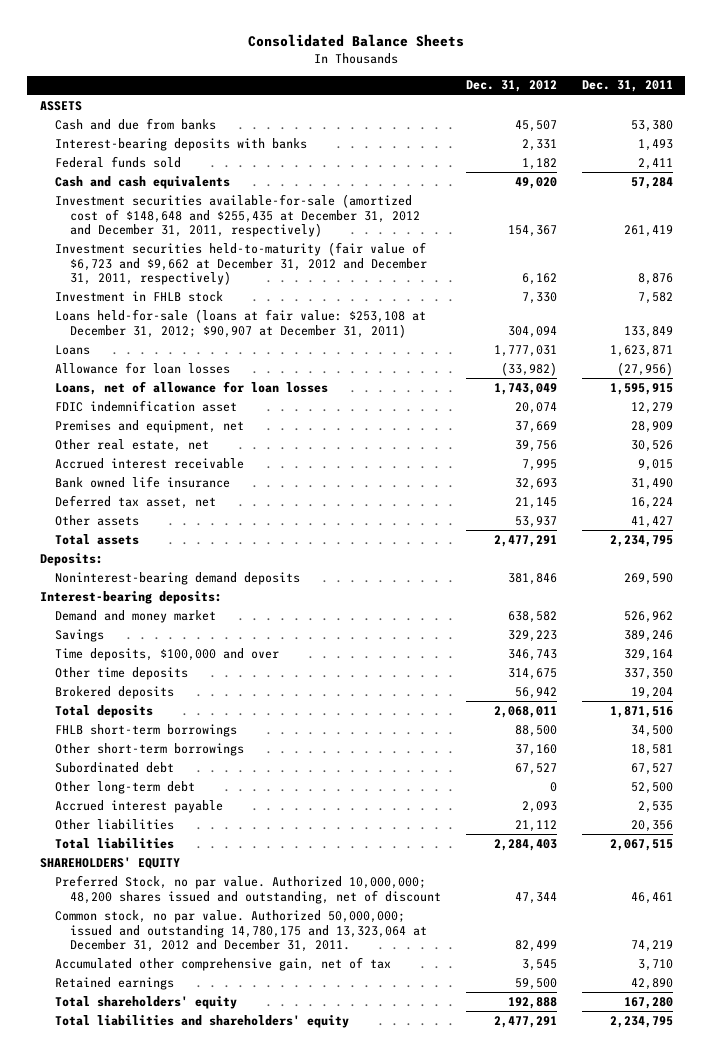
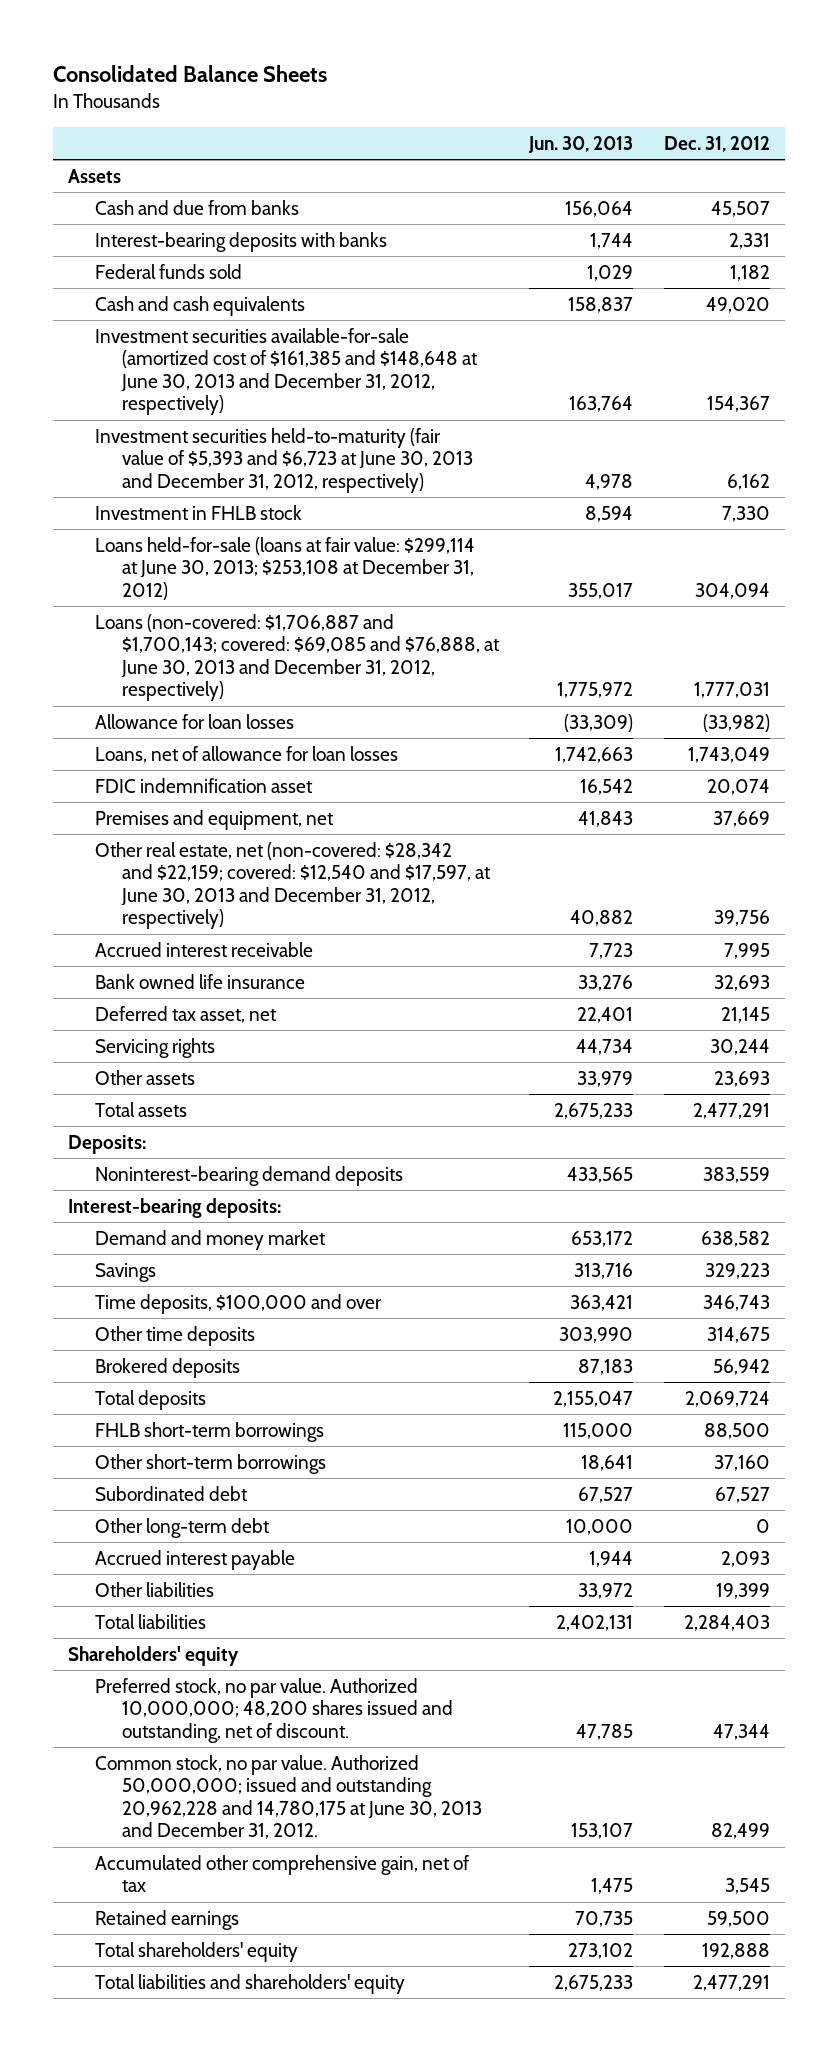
[581,80,673,93] Dec. 31, 2011 -> none
none -> [528,135,634,153] Jun. 30, 2013
[39,100,82,111] ASSETS -> [67,168,121,183] Assets
[55,193,421,238] Investment securities available-for-sale (amortized cost of $148,648 and $255,435 at December 31, 2012 and December 31, 2011, respectively) -> [95,327,479,416] Investment securities available-for-sale (amortized cost of $161,385 and $148,648 at June 30, 2013 and December 31, 2012, respectively)
[55,241,428,286] Investment securities held-to-maturity (fair value of $6,723 and $9,662 at December 31, 2012 and December 31, 2011, respectively) -> [95,427,474,493] Investment securities held-to-maturity (fair value of $5,393 and $6,723 at June 30, 2013 and December 31, 2012, respectively)
[55,308,427,338] Loans held-for-sale (loans at fair value: $253,108 at December 31, 2012; $90,907 at December 31, 2011) -> [95,536,476,600] Loans held-for-sale (loans at fair value: $299,114 at June 30, 2013; $253,108 at December 31, 2012)
[55,344,91,355] Loans -> [95,613,501,702] Loans (non-covered: $1,706,887 and $1,700,143; covered: $69,085 and $76,888, at June 30, 2013 and December 31, 2012, respectively)
[55,438,210,452] Other real estate, net -> [95,841,492,930] Other real estate, net (non-covered: $28,342 and $22,159; covered: $12,540 and $17,597, at June 30, 2013 and December 31, 2012, respectively)
none -> [95,1037,216,1058] Servicing rights
[515,515,558,528] 53,937 -> [713,1070,770,1087] 23,693
[508,572,558,585] 381,846 -> [702,1166,770,1183] 383,559
[494,705,558,718] 2,068,011 -> [684,1390,770,1407] 2,069,724
[515,819,558,832] 21,112 -> [715,1582,770,1599] 19,399
[39,856,180,869] SHAREHOLDERS' EQUITY -> [67,1645,239,1666] Shareholders' equity
[55,874,442,904] Preferred Stock, no par value. Authorized 10,000,000; 48,200 shares issued and outstanding, net of discount -> [95,1677,454,1743] Preferred stock, no par value. Authorized 10,000,000; 48,200 shares issued and outstanding, net of discount.
[55,909,428,953] Common stock, no par value. Authorized 50,000,000; issued and outstanding 14,780,175 and 13,323,064 at December 31, 2012 and December 31, 2011. -> [95,1754,483,1840] Common stock, no par value. Authorized 50,000,000; issued and outstanding 20,962,228 and 14,780,175 at June 30, 2013 and December 31, 2012.

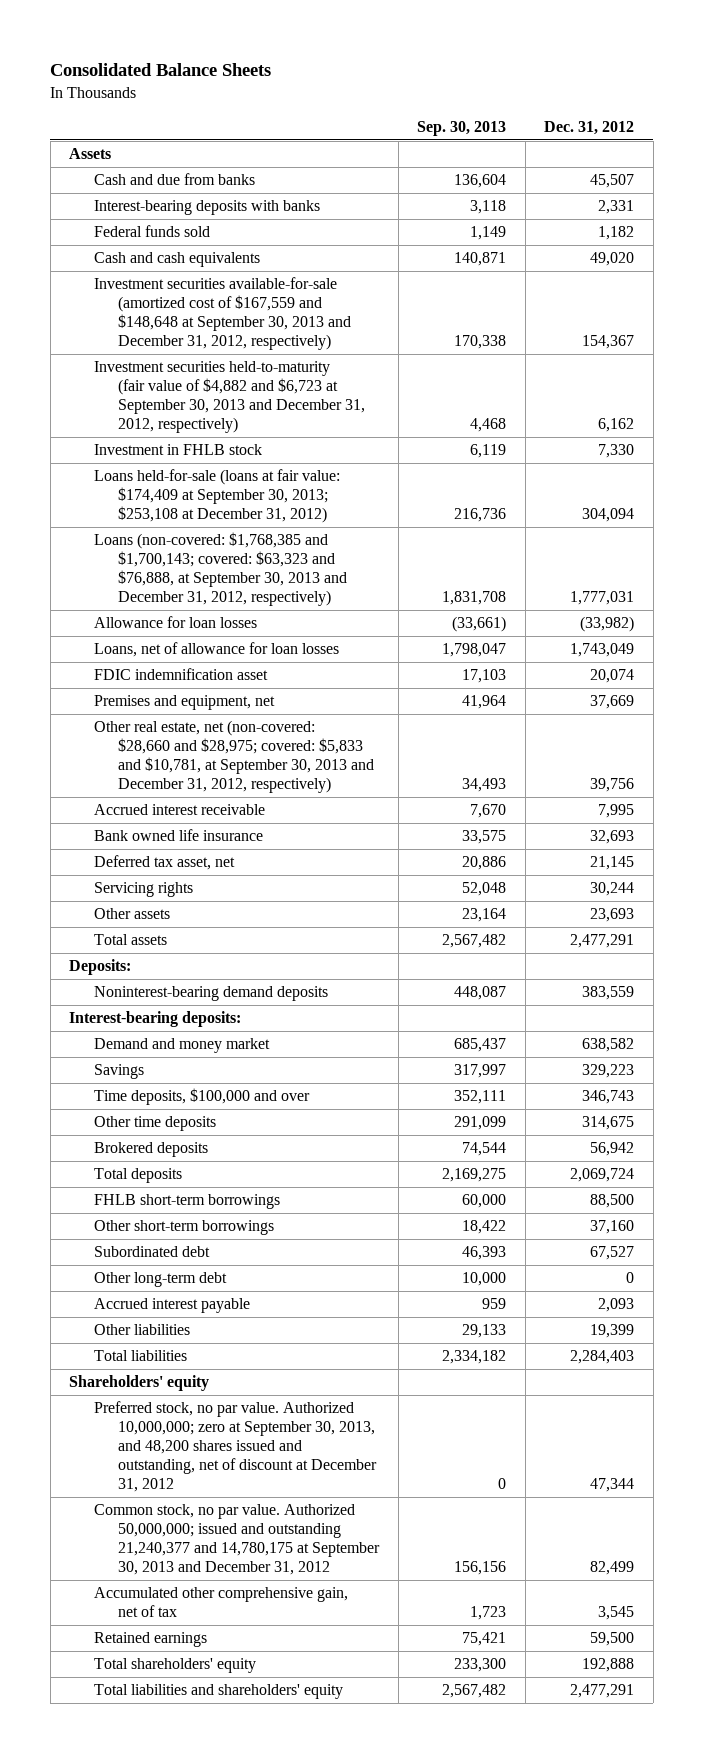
[528,135,634,153] Jun. 30, 2013 -> none
none -> [417,120,507,136] Sep. 30, 2013
[95,327,479,416] Investment securities available-for-sale (amortized cost of $161,385 and $148,648 at June 30, 2013 and December 31, 2012, respectively) -> [93,277,352,351] Investment securities available-for-sale (amortized cost of $167,559 and $148,648 at September 30, 2013 and December 31, 2012, respectively)
[95,427,474,493] Investment securities held-to-maturity (fair value of $5,393 and $6,723 at June 30, 2013 and December 31, 2012, respectively) -> [93,361,366,434] Investment securities held-to-maturity (fair value of $4,882 and $6,723 at September 30, 2013 and December 31, 2012, respectively)
[95,536,476,600] Loans held-for-sale (loans at fair value: $299,114 at June 30, 2013; $253,108 at December 31, 2012) -> [93,469,340,524] Loans held-for-sale (loans at fair value: $174,409 at September 30, 2013; $253,108 at December 31, 2012)
[95,613,501,702] Loans (non-covered: $1,706,887 and $1,700,143; covered: $69,085 and $76,888, at June 30, 2013 and December 31, 2012, respectively) -> [93,532,348,607] Loans (non-covered: $1,768,385 and $1,700,143; covered: $63,323 and $76,888, at September 30, 2013 and December 31, 2012, respectively)
[95,841,492,930] Other real estate, net (non-covered: $28,342 and $22,159; covered: $12,540 and $17,597, at June 30, 2013 and December 31, 2012, respectively) -> [93,720,375,794] Other real estate, net (non-covered: $28,660 and $28,975; covered: $5,833 and $10,781, at September 30, 2013 and December 31, 2012, respectively)
[95,1677,454,1743] Preferred stock, no par value. Authorized 10,000,000; 48,200 shares issued and outstanding, net of discount. -> [93,1401,378,1493] Preferred stock, no par value. Authorized 10,000,000; zero at September 30, 2013, and 48,200 shares issued and outstanding, net of discount at December 31, 2012
[95,1754,483,1840] Common stock, no par value. Authorized 50,000,000; issued and outstanding 20,962,228 and 14,780,175 at June 30, 2013 and December 31, 2012. -> [93,1504,381,1576] Common stock, no par value. Authorized 50,000,000; issued and outstanding 21,240,377 and 14,780,175 at September 30, 2013 and December 31, 2012

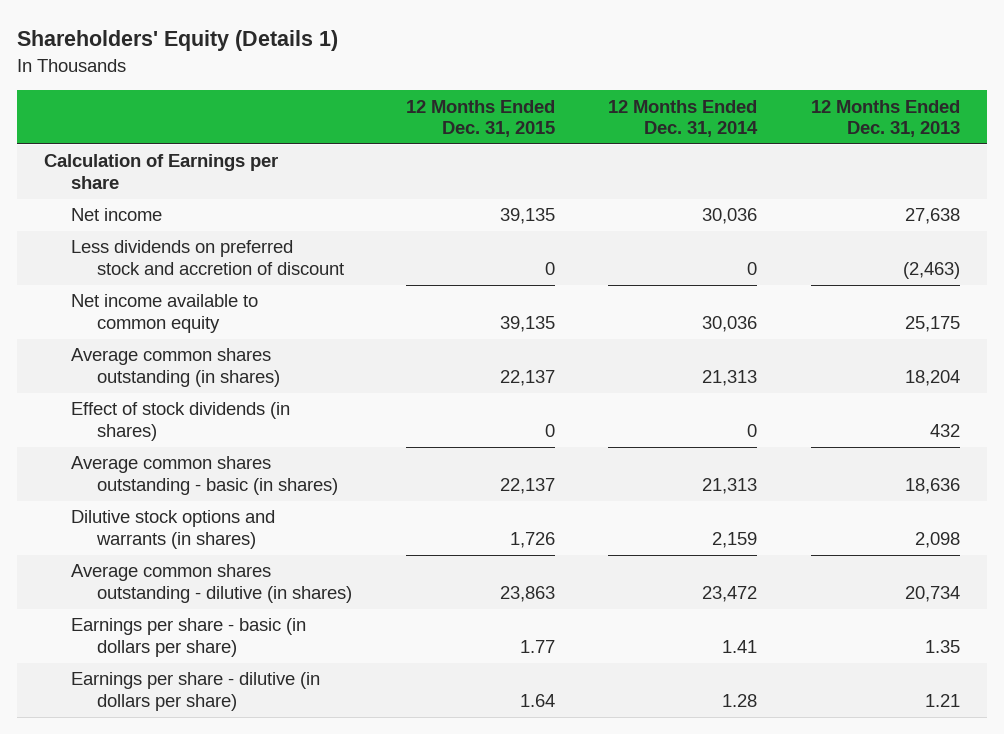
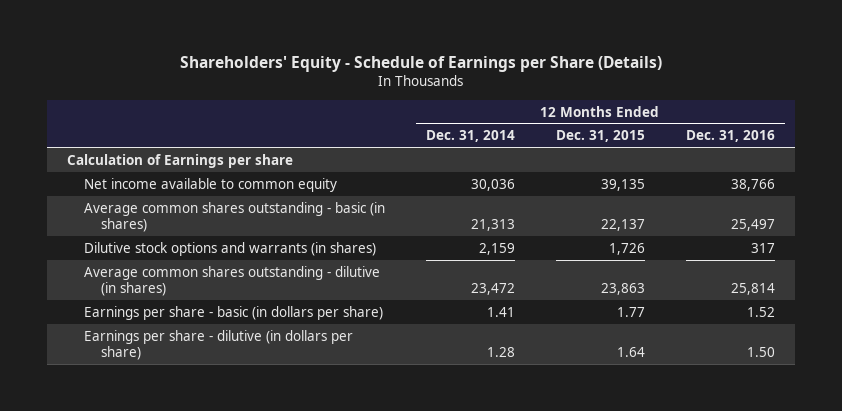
[17,30,339,52] Shareholders' Equity (Details 1) -> [179,56,662,73] Shareholders' Equity - Schedule of Earnings per Share (Details)
[810,99,960,138] 12 Months Ended Dec. 31, 2013 -> none
none -> [685,130,775,143] Dec. 31, 2016
[70,208,162,222] Net income -> none
[70,240,345,276] Less dividends on preferred stock and accretion of discount -> none
[70,348,281,388] Average common shares outstanding (in shares) -> none
[70,402,290,442] Effect of stock dividends (in shares) -> none

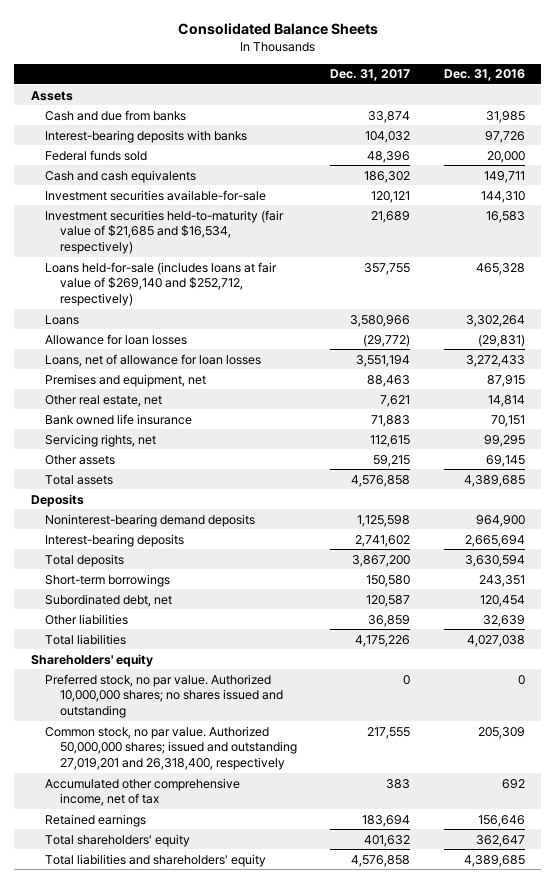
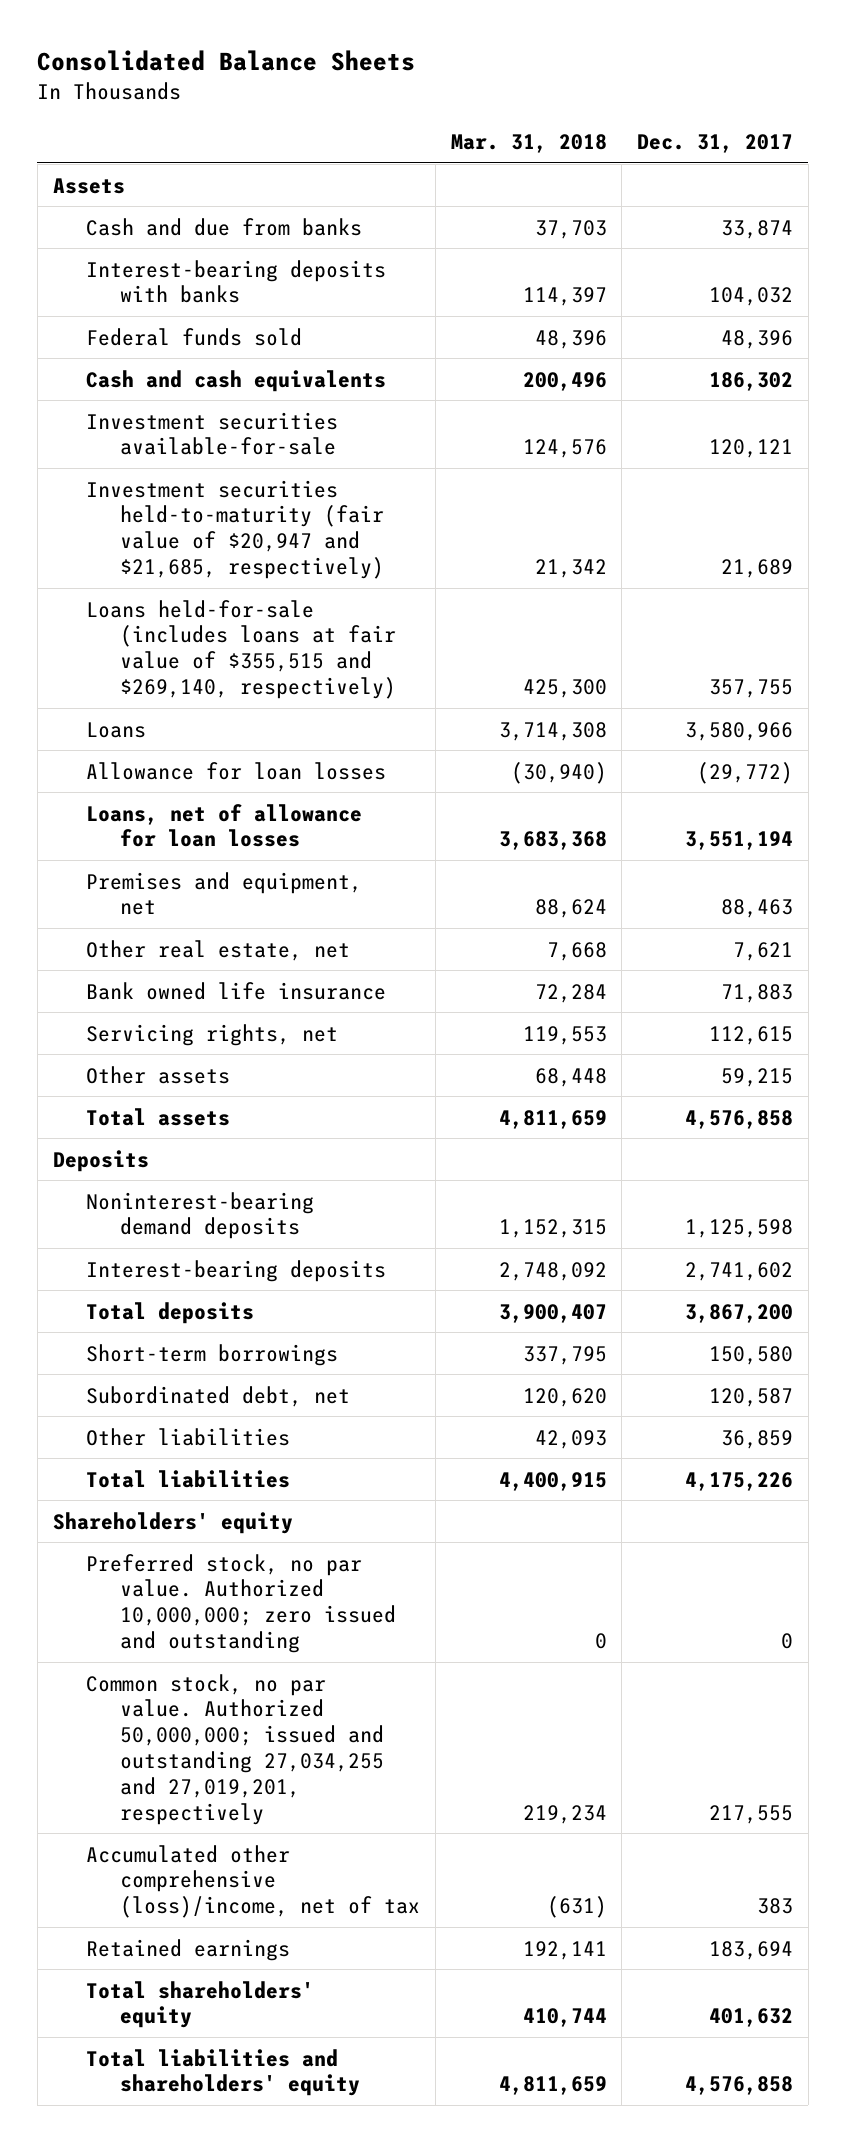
[443,69,525,82] Dec. 31, 2016 -> none
none -> [450,133,607,153] Mar. 31, 2018
[45,209,285,254] Investment securities held-to-maturity (fair value of $21,685 and $16,534, respectively) -> [86,479,385,580] Investment securities held-to-maturity (fair value of $20,947 and $21,685, respectively)
[45,261,278,306] Loans held-for-sale (includes loans at fair value of $269,140 and $252,712, respectively) -> [86,599,397,700] Loans held-for-sale (includes loans at fair value of $355,515 and $269,140, respectively)
[45,673,283,718] Preferred stock, no par value. Authorized 10,000,000 shares; no shares issued and outstanding -> [86,1553,397,1654] Preferred stock, no par value. Authorized 10,000,000; zero issued and outstanding
[45,725,297,770] Common stock, no par value. Authorized 50,000,000 shares; issued and outstanding 27,019,201 and 26,318,400, respectively -> [86,1673,385,1825] Common stock, no par value. Authorized 50,000,000; issued and outstanding 27,034,255 and 27,019,201, respectively
[45,777,241,807] Accumulated other comprehensive income, net of tax -> [86,1844,421,1919] Accumulated other comprehensive (loss)/income, net of tax

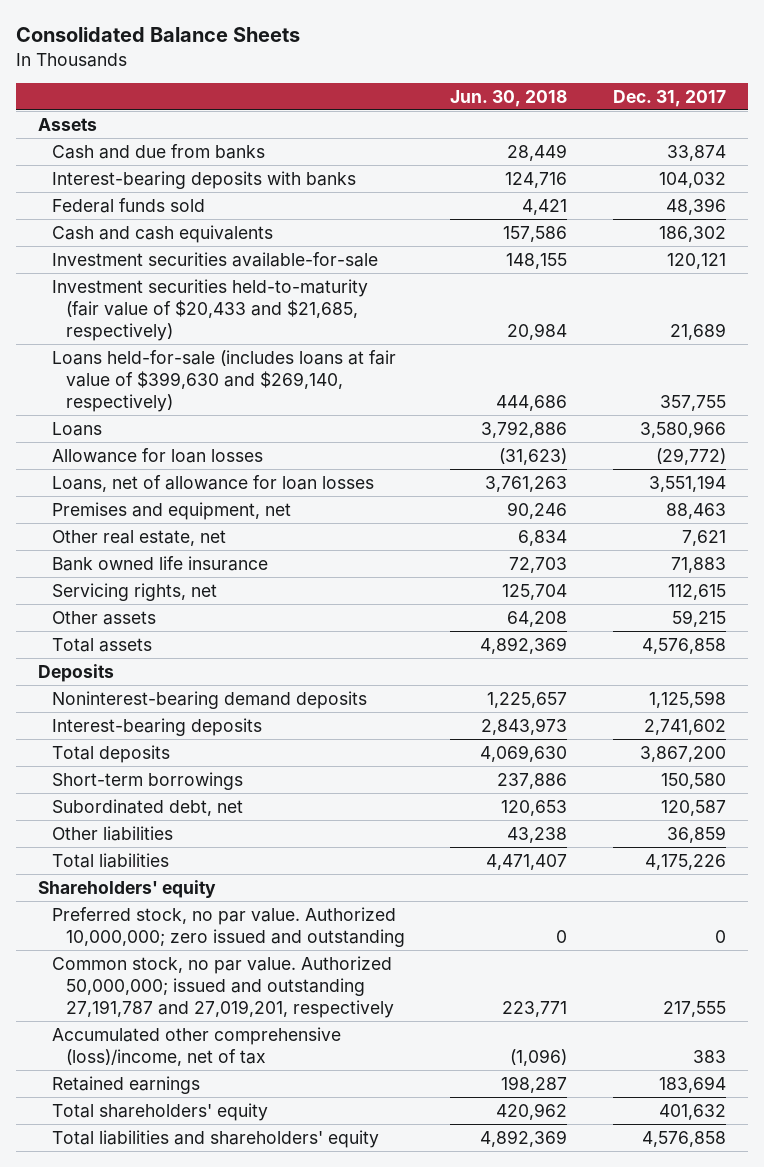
[450,133,607,153] Mar. 31, 2018 -> none
none -> [450,89,568,107] Jun. 30, 2018
[86,479,385,580] Investment securities held-to-maturity (fair value of $20,947 and $21,685, respectively) -> [52,278,369,341] Investment securities held-to-maturity (fair value of $20,433 and $21,685, respectively)
[86,599,397,700] Loans held-for-sale (includes loans at fair value of $355,515 and $269,140, respectively) -> [52,349,397,412] Loans held-for-sale (includes loans at fair value of $399,630 and $269,140, respectively)
[86,1673,385,1825] Common stock, no par value. Authorized 50,000,000; issued and outstanding 27,034,255 and 27,019,201, respectively -> [52,955,394,1018] Common stock, no par value. Authorized 50,000,000; issued and outstanding 27,191,787 and 27,019,201, respectively

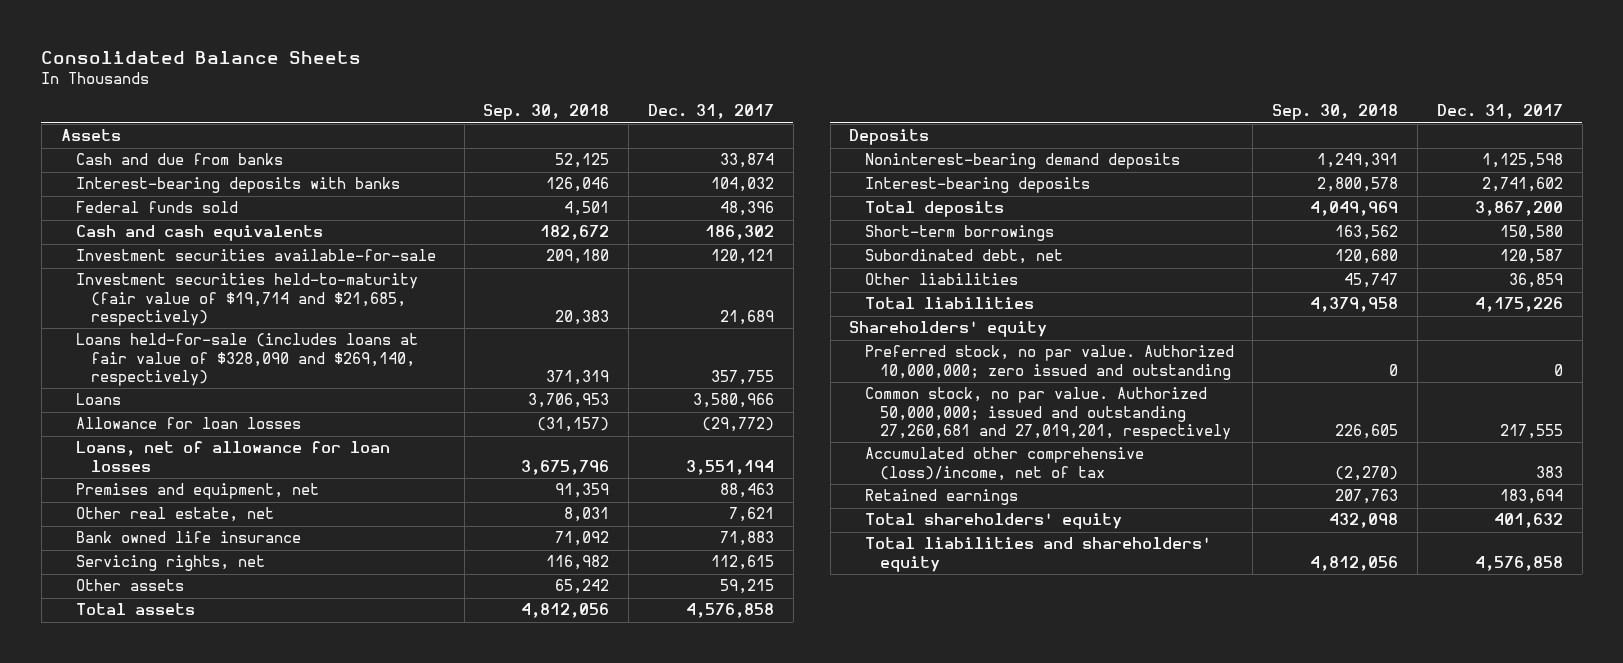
[450,89,568,107] Jun. 30, 2018 -> none
none -> [483,104,610,121] Sep. 30, 2018
[52,278,369,341] Investment securities held-to-maturity (fair value of $20,433 and $21,685, respectively) -> [75,273,418,326] Investment securities held-to-maturity (fair value of $19,714 and $21,685, respectively)
[52,349,397,412] Loans held-for-sale (includes loans at fair value of $399,630 and $269,140, respectively) -> [75,333,418,386] Loans held-for-sale (includes loans at fair value of $328,090 and $269,140, respectively)
[52,955,394,1018] Common stock, no par value. Authorized 50,000,000; issued and outstanding 27,191,787 and 27,019,201, respectively -> [864,387,1231,440] Common stock, no par value. Authorized 50,000,000; issued and outstanding 27,260,681 and 27,019,201, respectively

